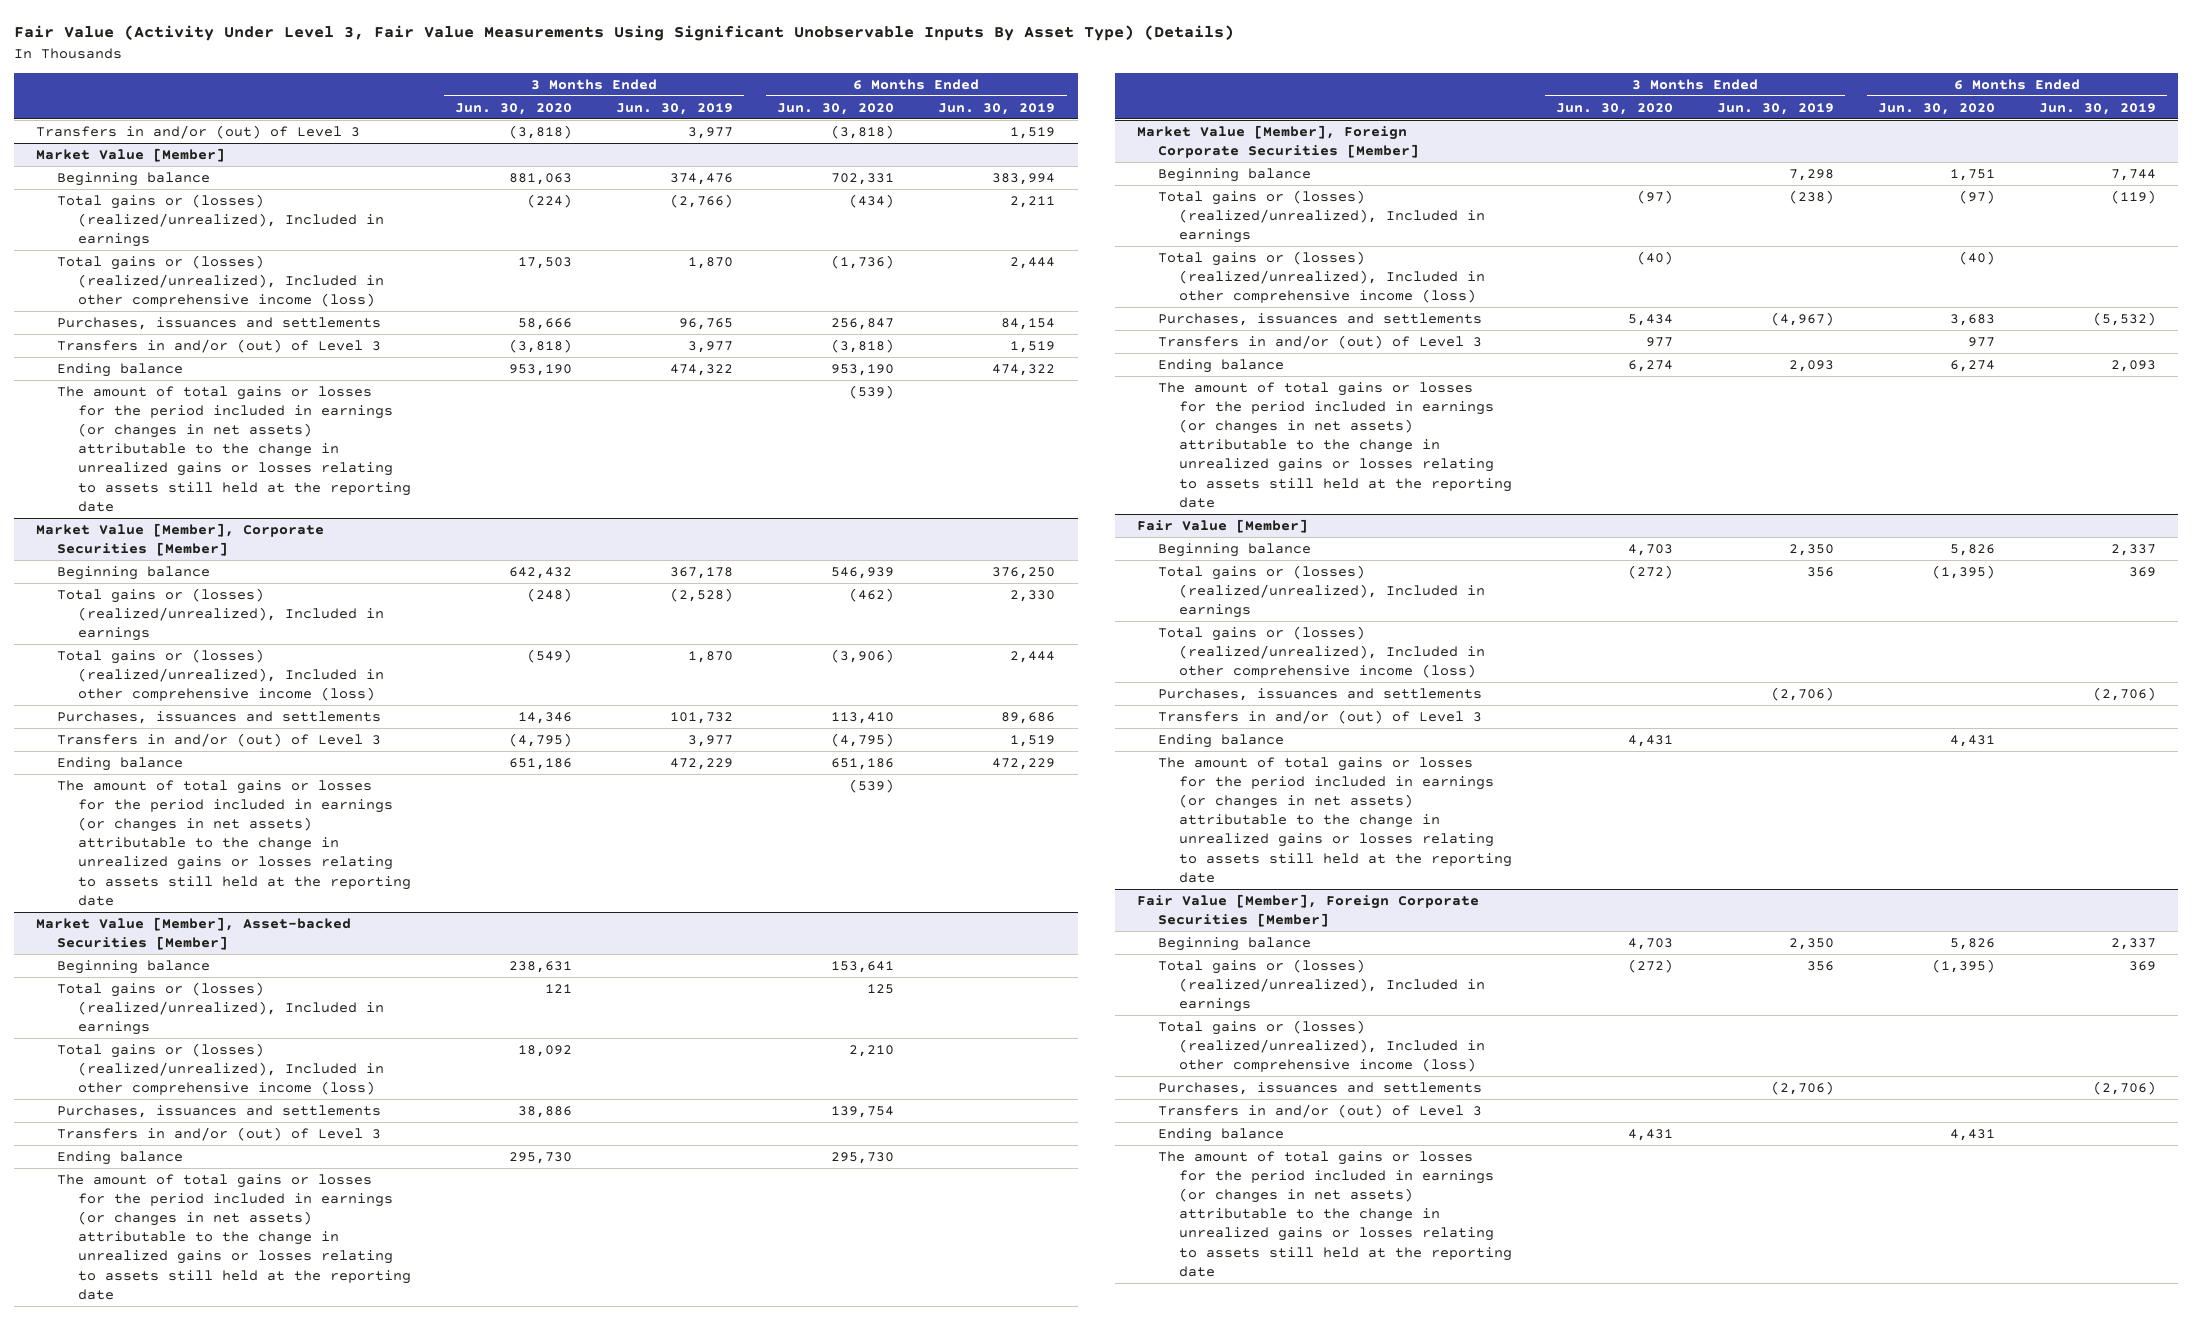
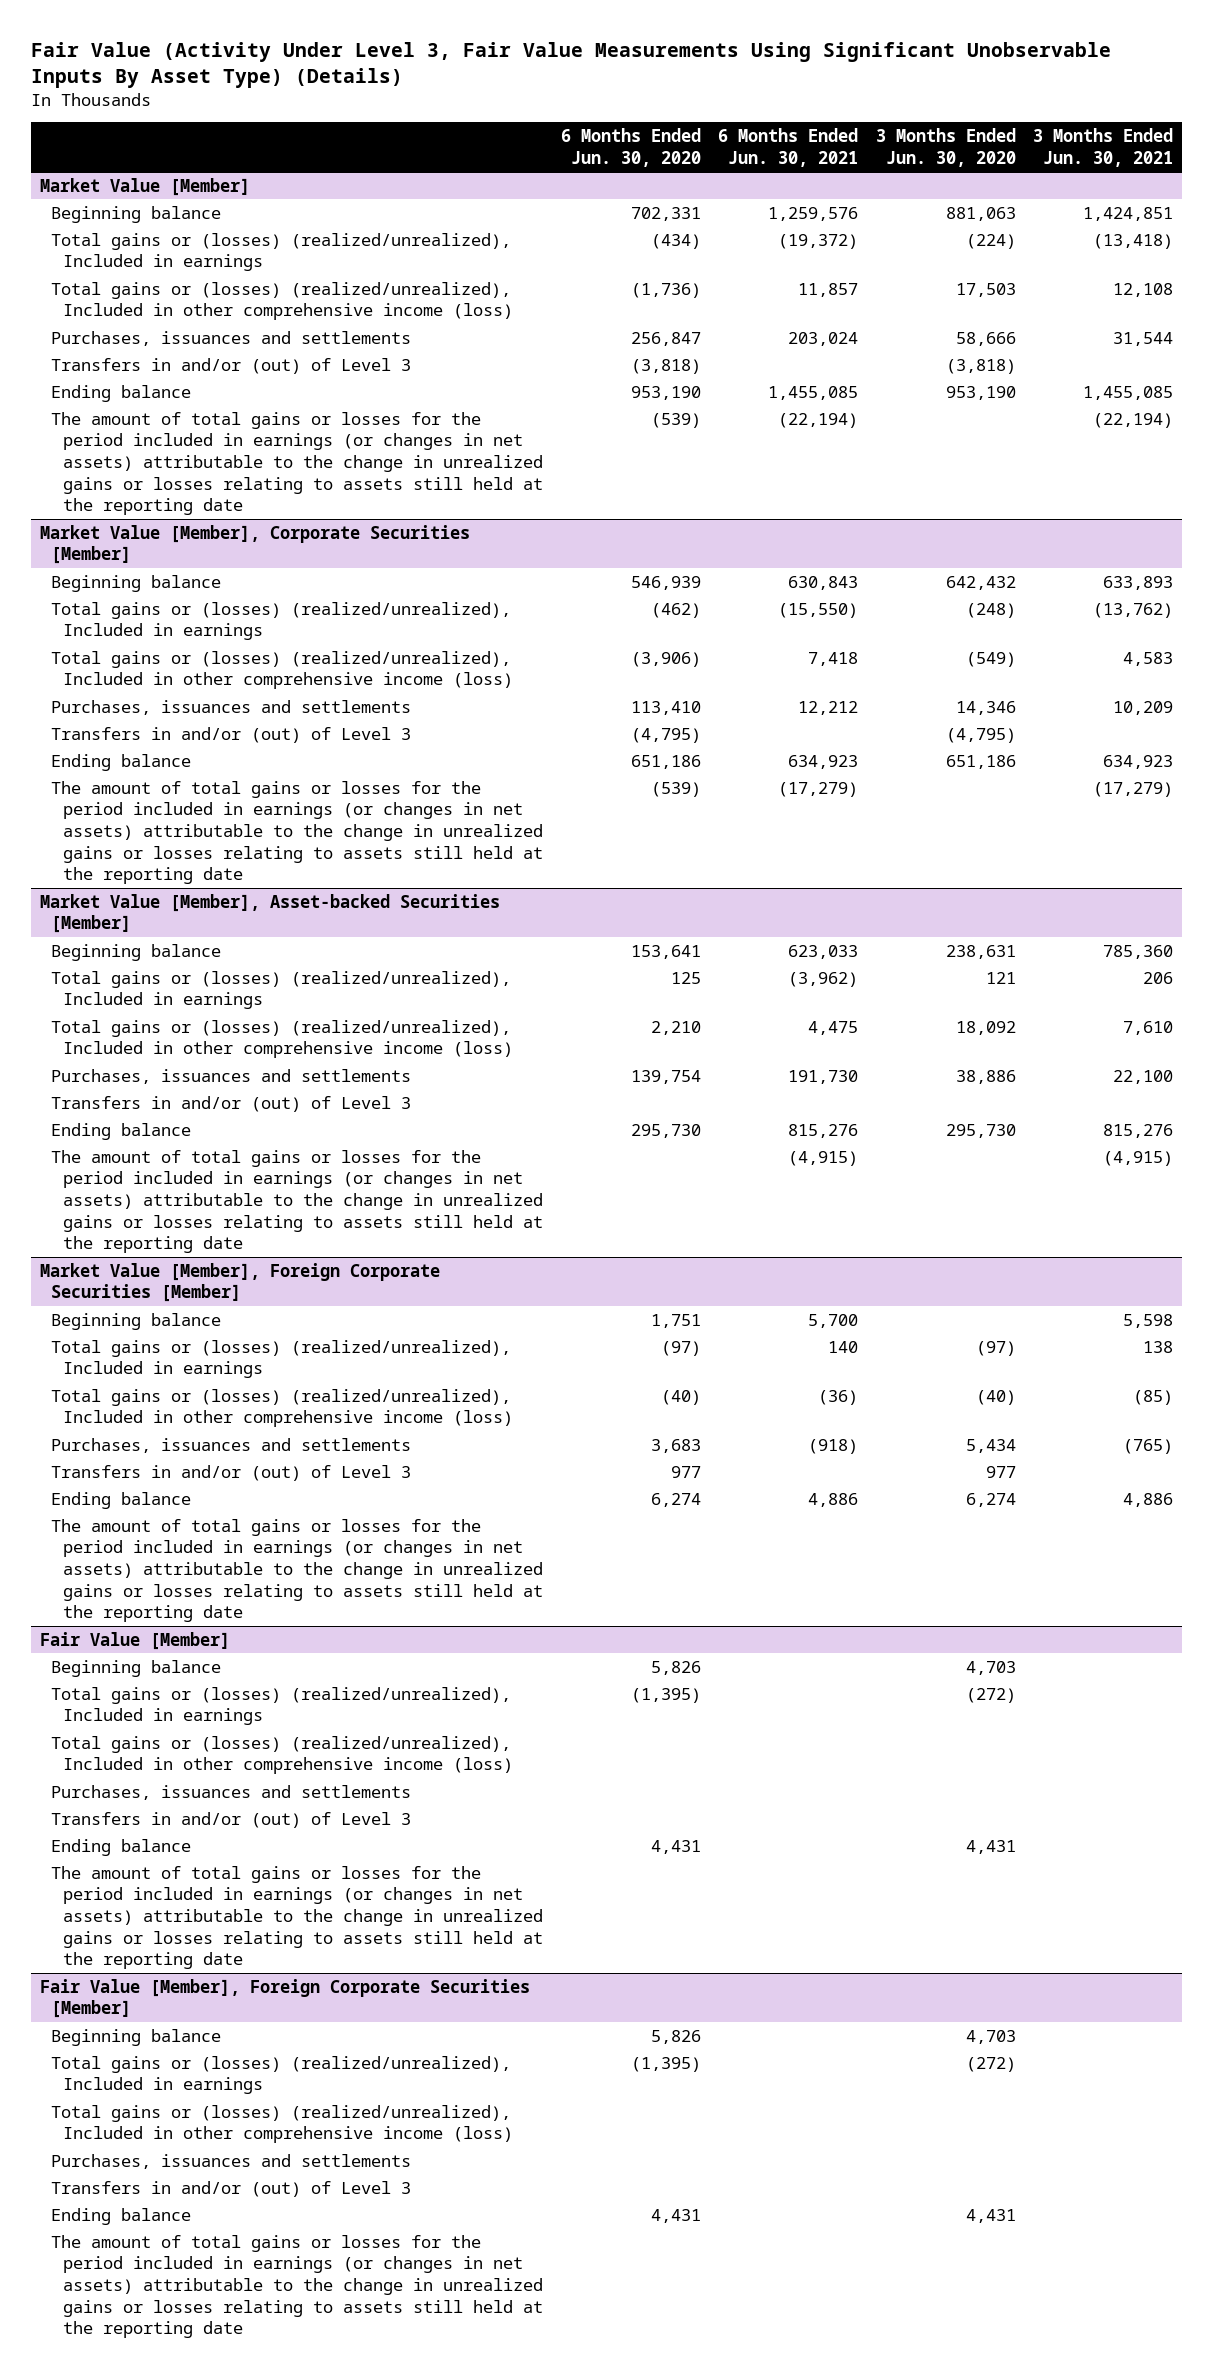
[616,102,734,115] Jun. 30, 2019 -> none
[938,102,1056,115] Jun. 30, 2019 -> none
none -> [718,127,859,167] 6 Months Ended Jun. 30, 2021
none -> [1033,127,1174,167] 3 Months Ended Jun. 30, 2021
[36,124,361,139] Transfers in and/or (out) of Level 3 -> none

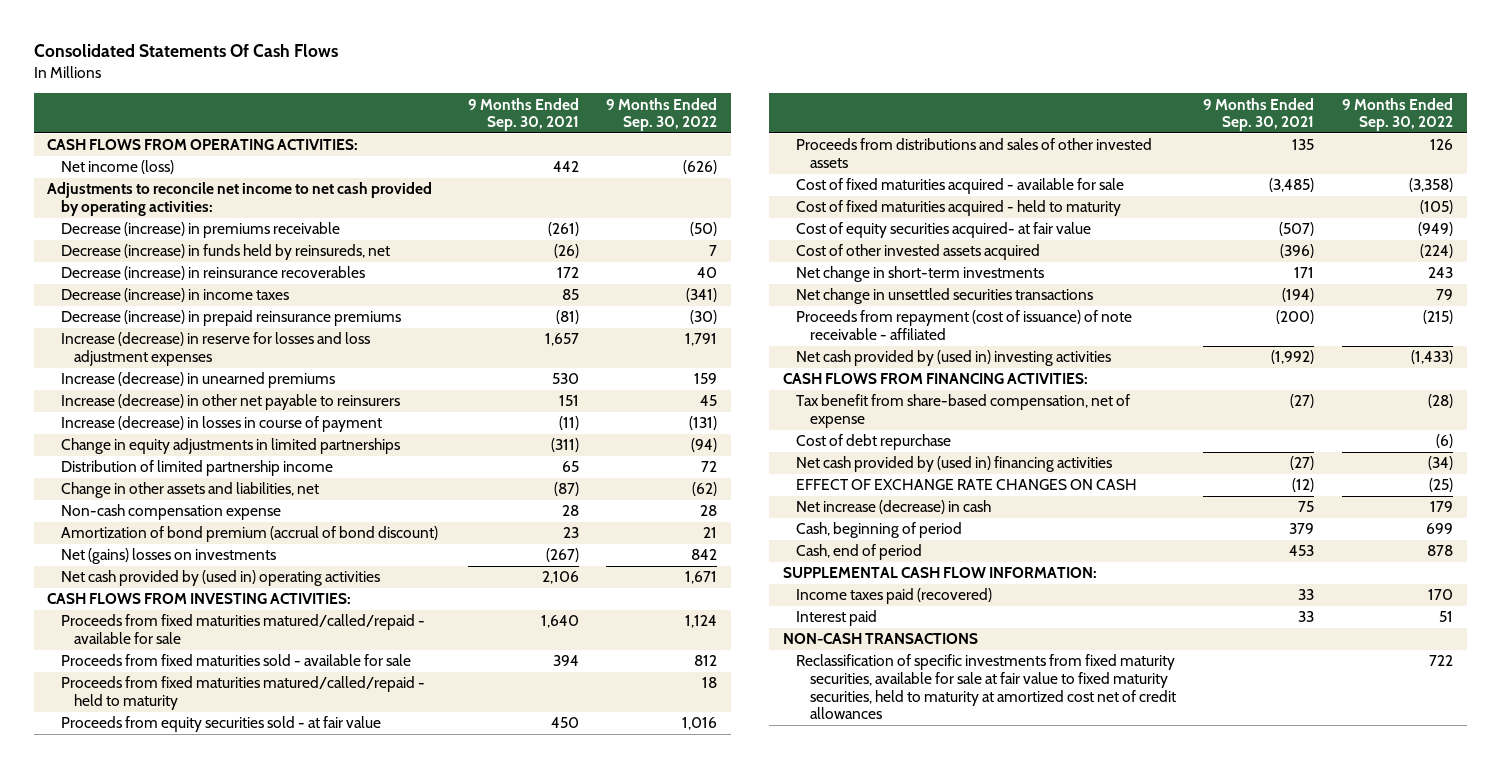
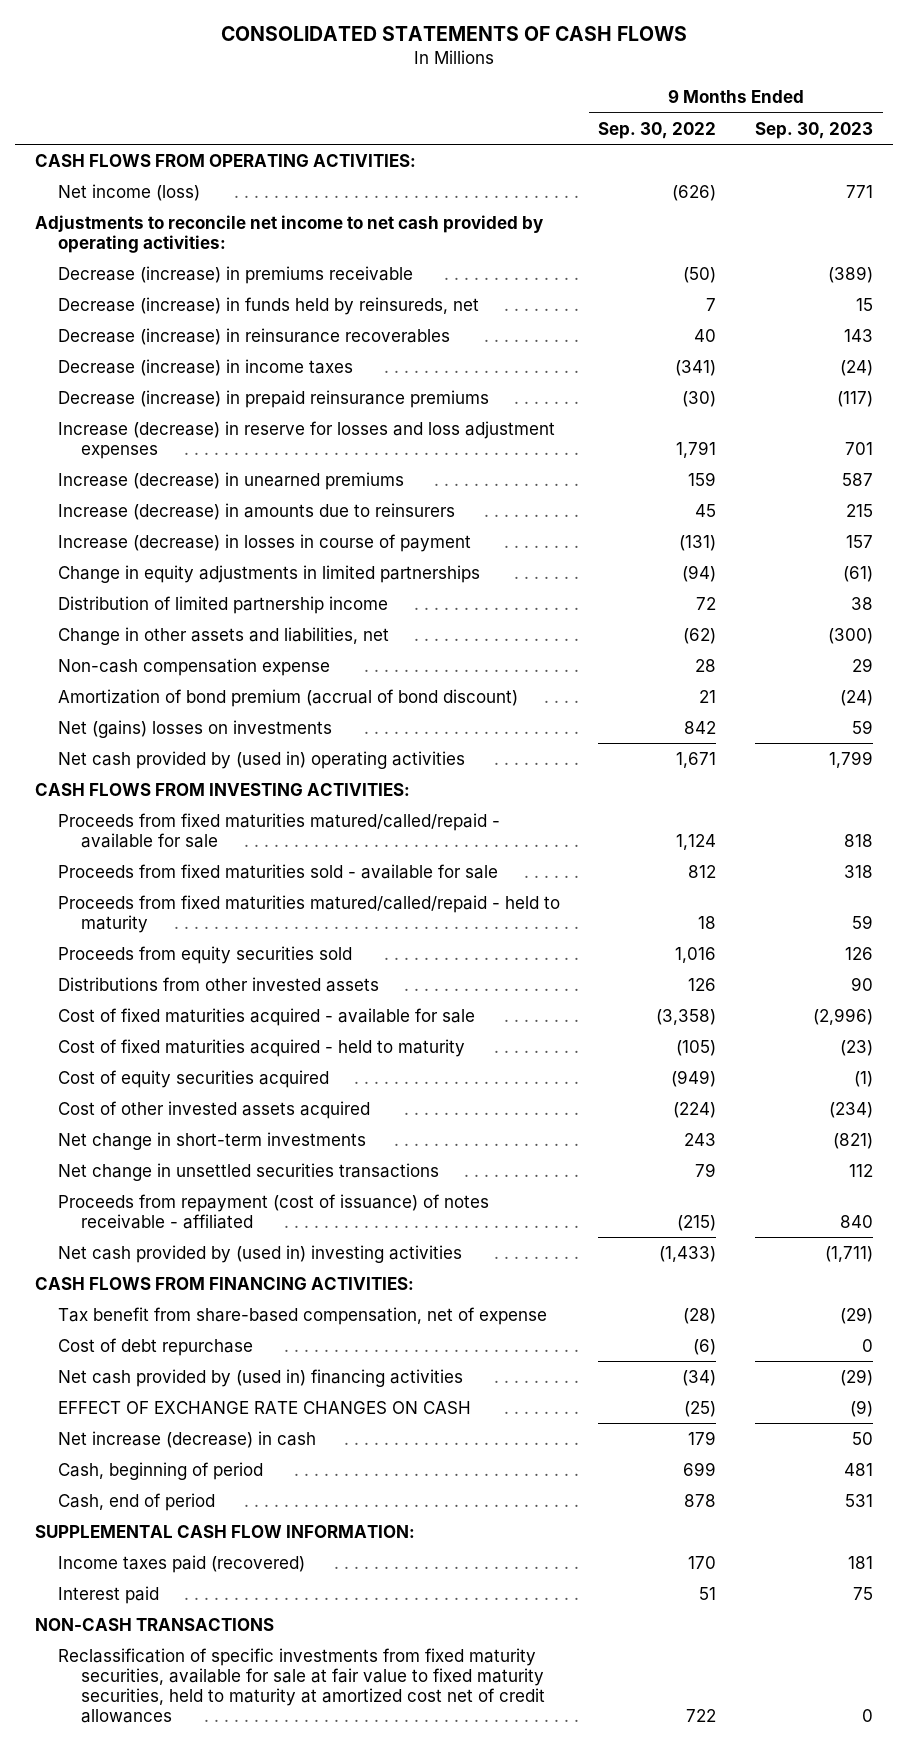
[33,44,338,58] Consolidated Statements Of Cash Flows -> [220,26,687,42] CONSOLIDATED STATEMENTS OF CASH FLOWS
[467,97,579,132] 9 Months Ended Sep. 30, 2021 -> none
none -> [755,121,874,139] Sep. 30, 2023
[60,394,400,411] Increase (decrease) in other net payable to reinsurers -> [57,502,455,520] Increase (decrease) in amounts due to reinsurers
[60,716,381,733] Proceeds from equity securities sold - at fair value -> [57,945,352,964] Proceeds from equity securities sold
[796,138,1153,169] Proceeds from distributions and sales of other invested assets -> [57,976,379,992] Distributions from other invested assets
[796,222,1092,239] Cost of equity securities acquired- at fair value -> [57,1069,329,1088] Cost of equity securities acquired
[796,310,1133,341] Proceeds from repayment (cost of issuance) of note receivable - affiliated -> [57,1193,489,1229] Proceeds from repayment (cost of issuance) of notes receivable - affiliated

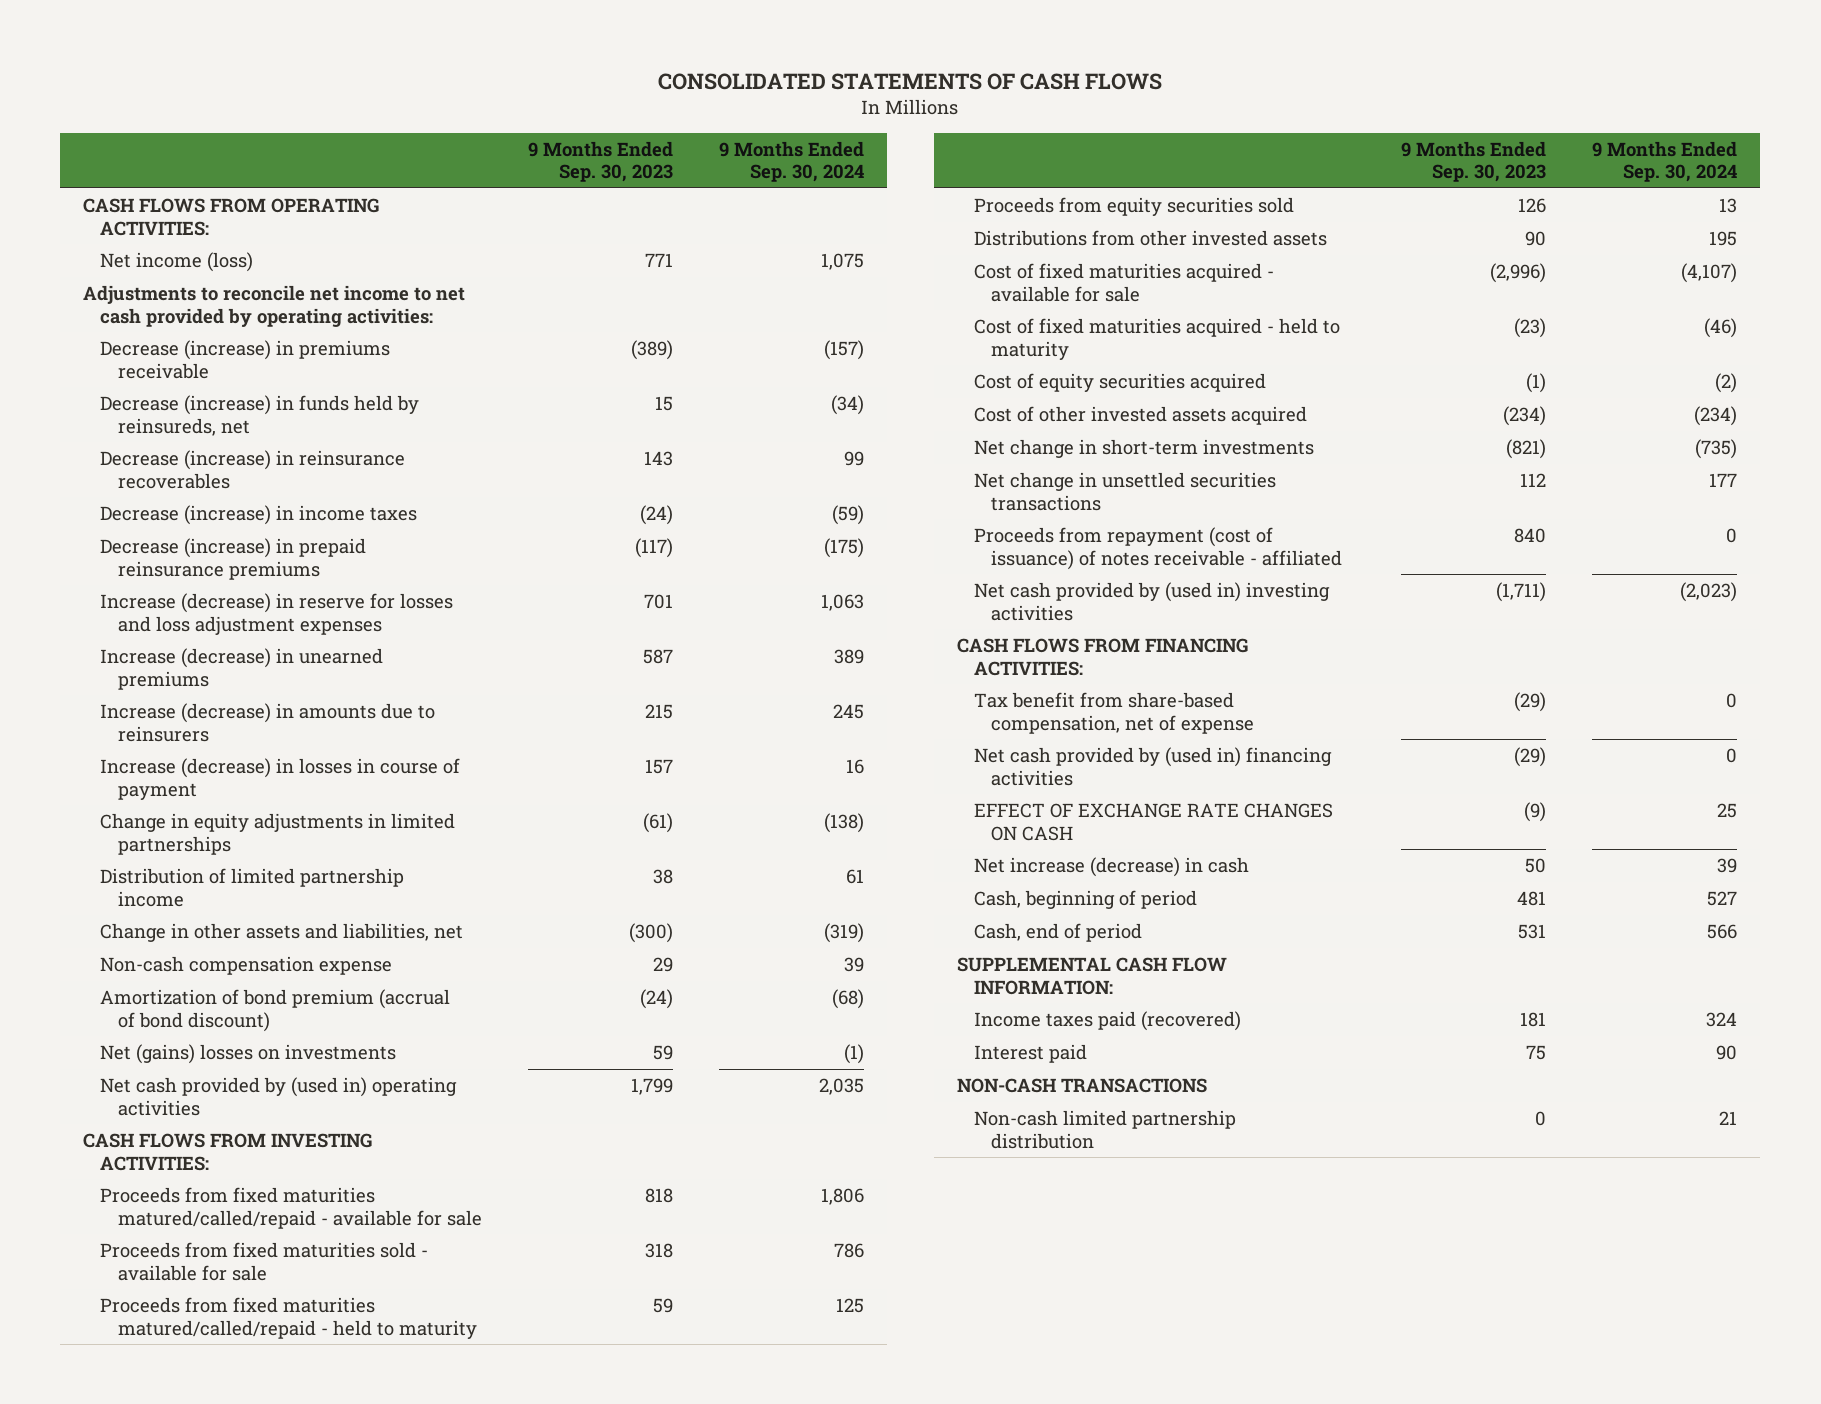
[598,121,717,139] Sep. 30, 2022 -> none
none -> [719,140,865,183] 9 Months Ended Sep. 30, 2024
[57,1337,253,1356] Cost of debt repurchase -> none
[57,1647,545,1723] Reclassification of specific investments from fixed maturity securities, available for sale at fair value to fixed maturity securities, held to maturity at amortized cost net of credit allowances -> none
none -> [973,1109,1236,1149] Non-cash limited partnership distribution

